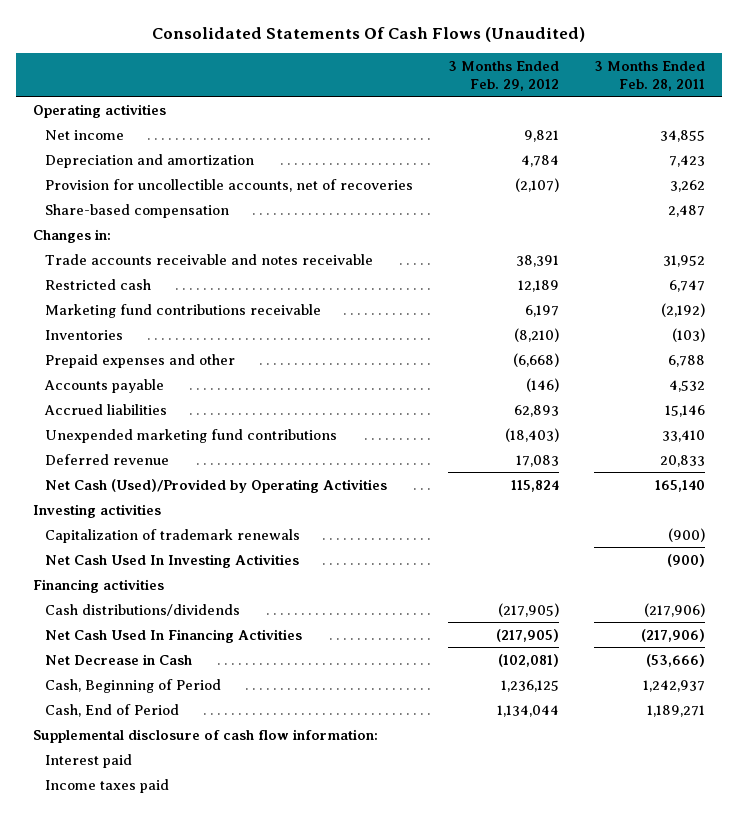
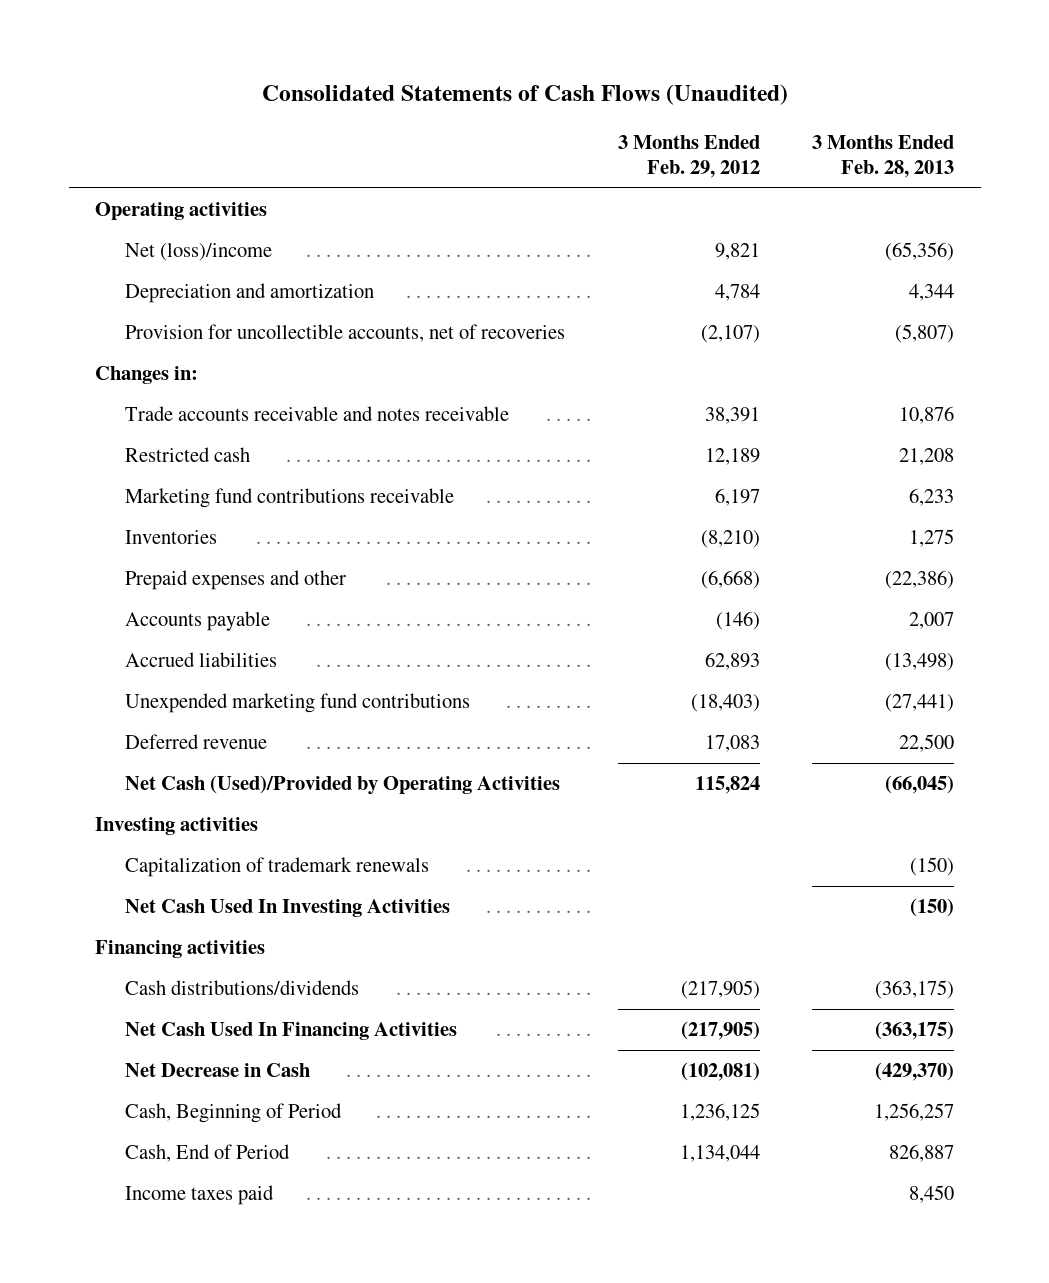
[151,26,585,42] Consolidated Statements Of Cash Flows (Unaudited) -> [261,83,788,105] Consolidated Statements of Cash Flows (Unaudited)
[593,60,705,91] 3 Months Ended Feb. 28, 2011 -> none
none -> [812,134,955,179] 3 Months Ended Feb. 28, 2013
[45,129,125,140] Net income -> [124,243,272,262] Net (loss)/income
[45,203,230,218] Share-based compensation -> none
[33,728,379,743] Supplemental disclosure of cash flow information: -> none
[45,753,133,768] Interest paid -> none

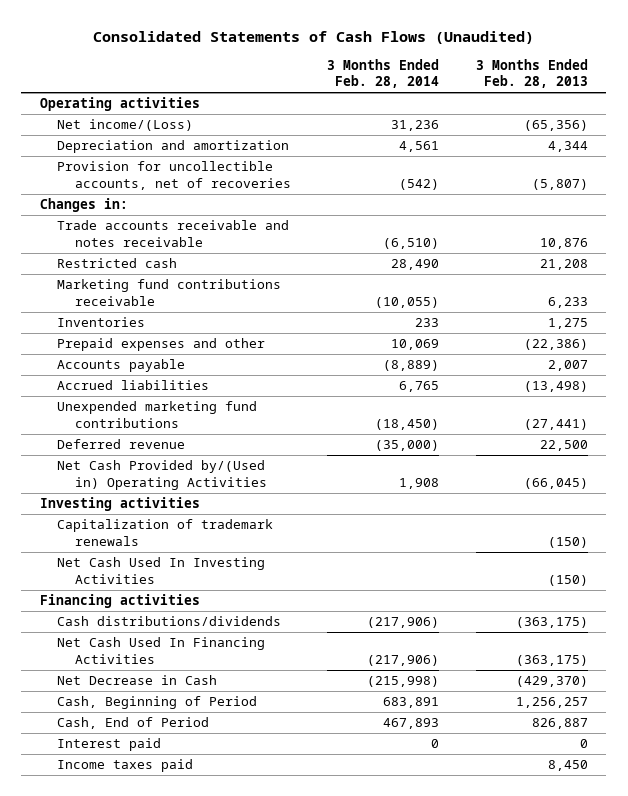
[617,134,760,179] 3 Months Ended Feb. 29, 2012 -> none
none -> [327,58,440,89] 3 Months Ended Feb. 28, 2014
[124,243,272,262] Net (loss)/income -> [57,119,194,132] Net income/(Loss)
[124,775,560,796] Net Cash (Used)/Provided by Operating Activities -> [57,460,267,490] Net Cash Provided by/(Used in) Operating Activities
none -> [57,738,162,752] Interest paid

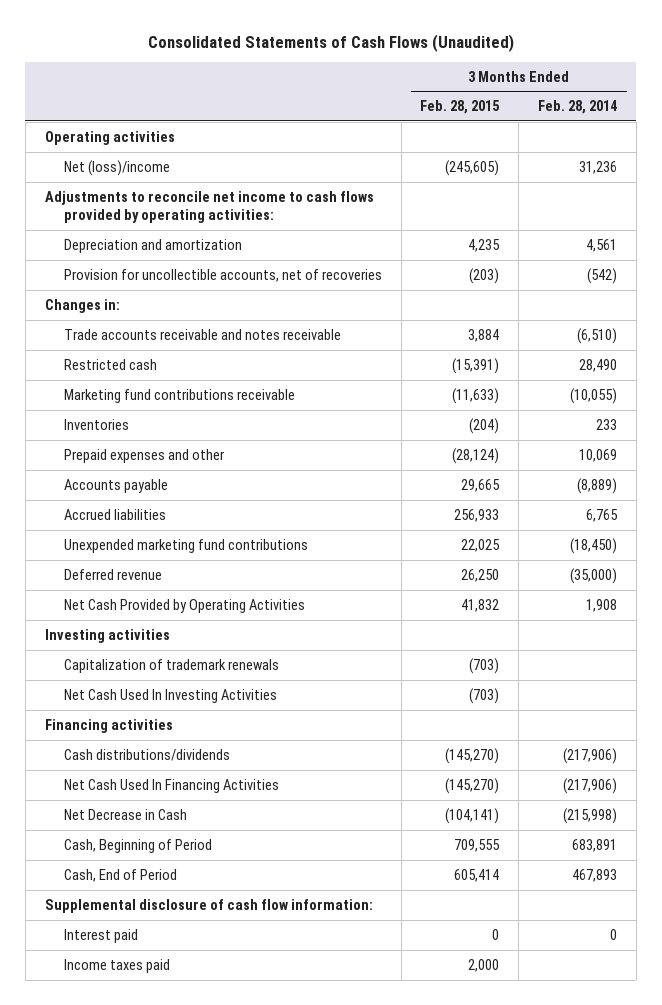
[475,58,588,89] 3 Months Ended Feb. 28, 2013 -> none
none -> [420,100,501,115] Feb. 28, 2015
[57,119,194,132] Net income/(Loss) -> [63,159,170,176] Net (loss)/income
none -> [44,190,374,224] Adjustments to reconcile net income to cash flows provided by operating activities:
[57,460,267,490] Net Cash Provided by/(Used in) Operating Activities -> [63,598,305,613] Net Cash Provided by Operating Activities
none -> [44,898,373,913] Supplemental disclosure of cash flow information:

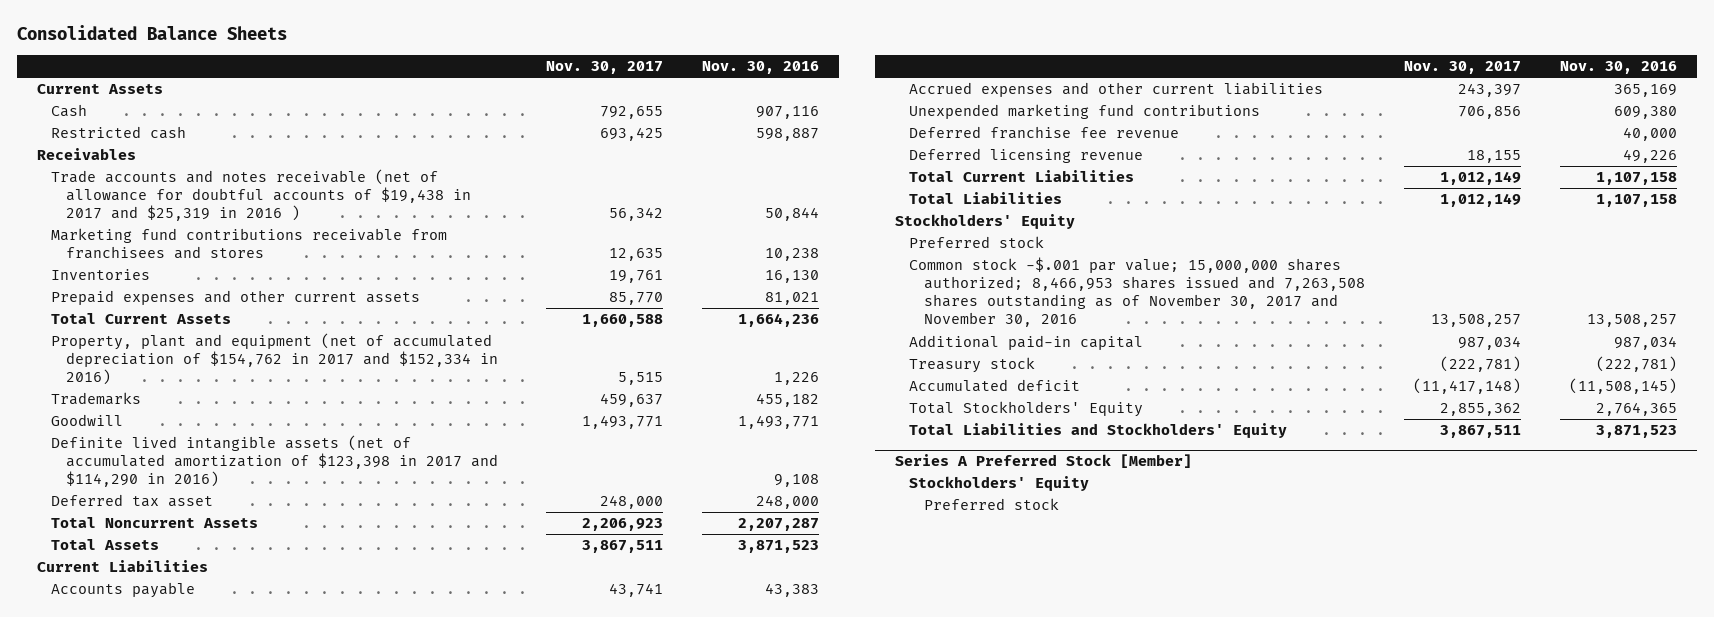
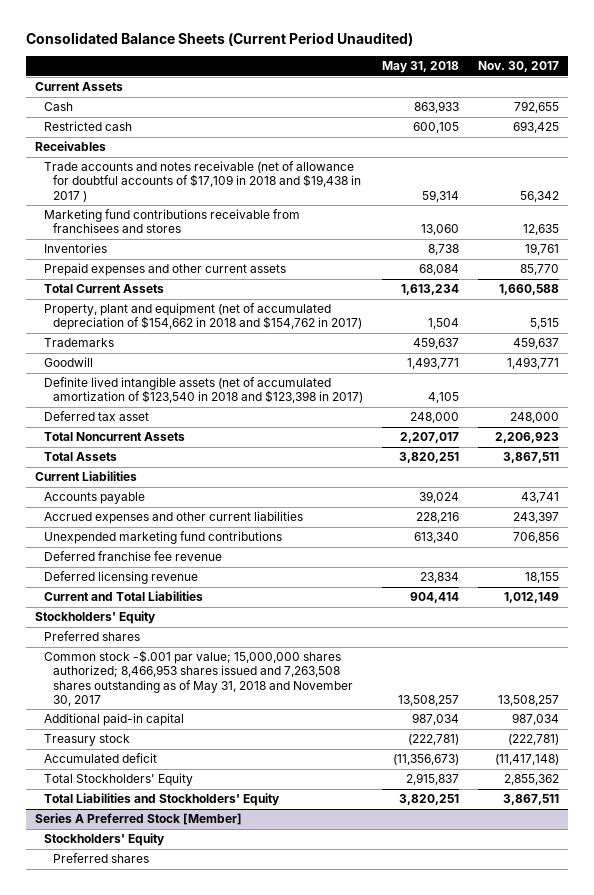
[17,25,288,41] Consolidated Balance Sheets -> [25,32,413,47] Consolidated Balance Sheets (Current Period Unaudited)
[702,61,820,75] Nov. 30, 2016 -> none
none -> [381,61,459,74] May 31, 2018
[51,169,472,222] Trade accounts and notes receivable (net of allowance for doubtful accounts of $19,438 in 2017 and $25,319 in 2016 ) -> [43,161,361,202] Trade accounts and notes receivable (net of allowance for doubtful accounts of $17,109 in 2018 and $19,438 in 2017 )
[51,333,499,386] Property, plant and equipment (net of accumulated depreciation of $154,762 in 2017 and $152,334 in 2016) -> [43,303,362,331] Property, plant and equipment (net of accumulated depreciation of $154,662 in 2018 and $154,762 in 2017)
[51,435,499,488] Definite lived intangible assets (net of accumulated amortization of $123,398 in 2017 and $114,290 in 2016) -> [43,377,363,404] Definite lived intangible assets (net of accumulated amortization of $123,540 in 2018 and $123,398 in 2017)
[909,192,1063,205] Total Liabilities -> none
[909,170,1135,183] Total Current Liabilities -> [43,591,203,602] Current and Total Liabilities
[909,236,1045,249] Preferred stock -> [43,631,140,642] Preferred shares
[909,257,1366,328] Common stock -$.001 par value; 15,000,000 shares authorized; 8,466,953 shares issued and 7,263,508 shares outstanding as of November 30, 2017 and November 30, 2016 -> [43,650,353,706] Common stock -$.001 par value; 15,000,000 shares authorized; 8,466,953 shares issued and 7,263,508 shares outstanding as of May 31, 2018 and November 30, 2017
[924,498,1060,511] Preferred stock -> [52,853,149,864] Preferred shares

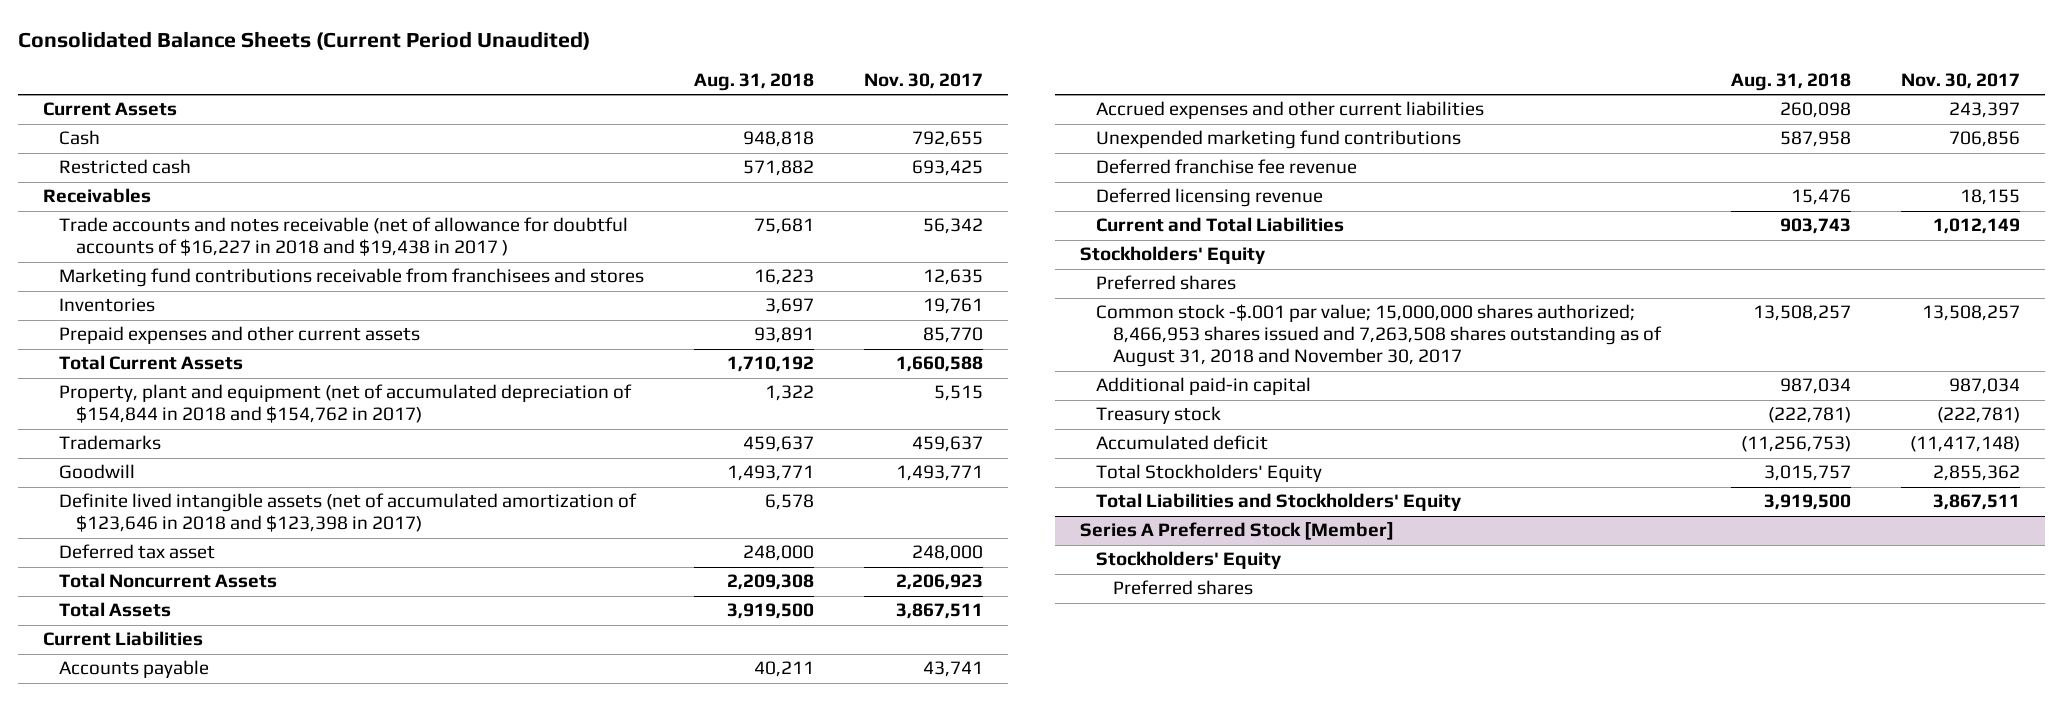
[381,61,459,74] May 31, 2018 -> none
none -> [693,73,814,92] Aug. 31, 2018
[43,161,361,202] Trade accounts and notes receivable (net of allowance for doubtful accounts of $17,109 in 2018 and $19,438 in 2017 ) -> [59,217,629,257] Trade accounts and notes receivable (net of allowance for doubtful accounts of $16,227 in 2018 and $19,438 in 2017 )
[43,303,362,331] Property, plant and equipment (net of accumulated depreciation of $154,662 in 2018 and $154,762 in 2017) -> [59,384,633,424] Property, plant and equipment (net of accumulated depreciation of $154,844 in 2018 and $154,762 in 2017)
[43,377,363,404] Definite lived intangible assets (net of accumulated amortization of $123,540 in 2018 and $123,398 in 2017) -> [59,493,638,533] Definite lived intangible assets (net of accumulated amortization of $123,646 in 2018 and $123,398 in 2017)
[43,650,353,706] Common stock -$.001 par value; 15,000,000 shares authorized; 8,466,953 shares issued and 7,263,508 shares outstanding as of May 31, 2018 and November 30, 2017 -> [1096,304,1662,368] Common stock -$.001 par value; 15,000,000 shares authorized; 8,466,953 shares issued and 7,263,508 shares outstanding as of August 31, 2018 and November 30, 2017

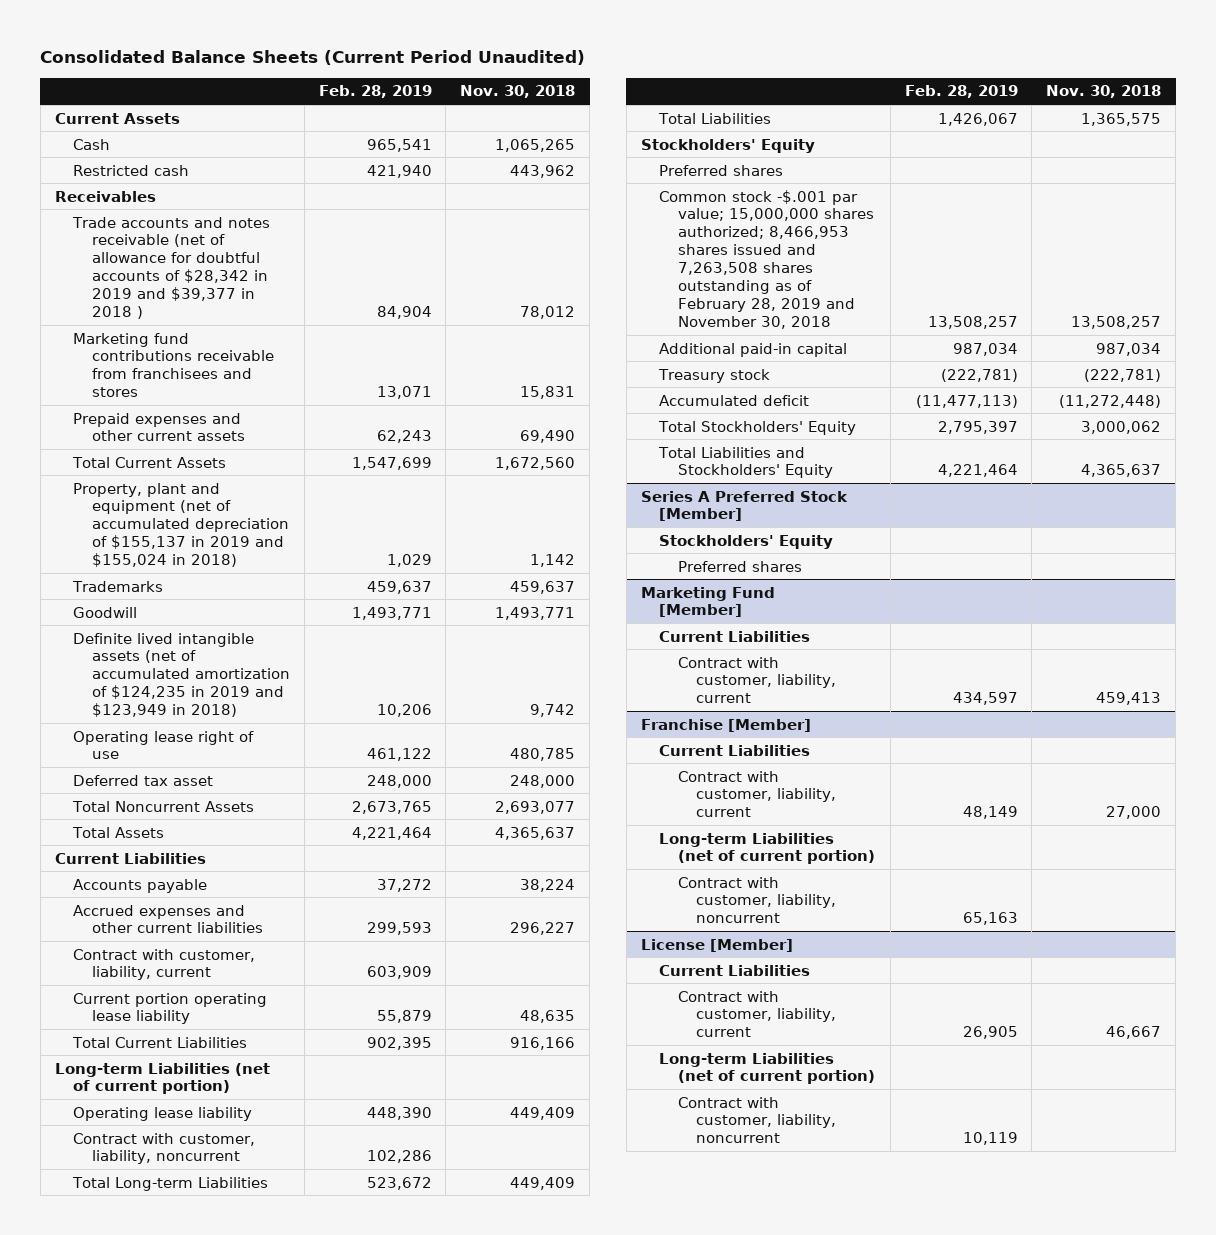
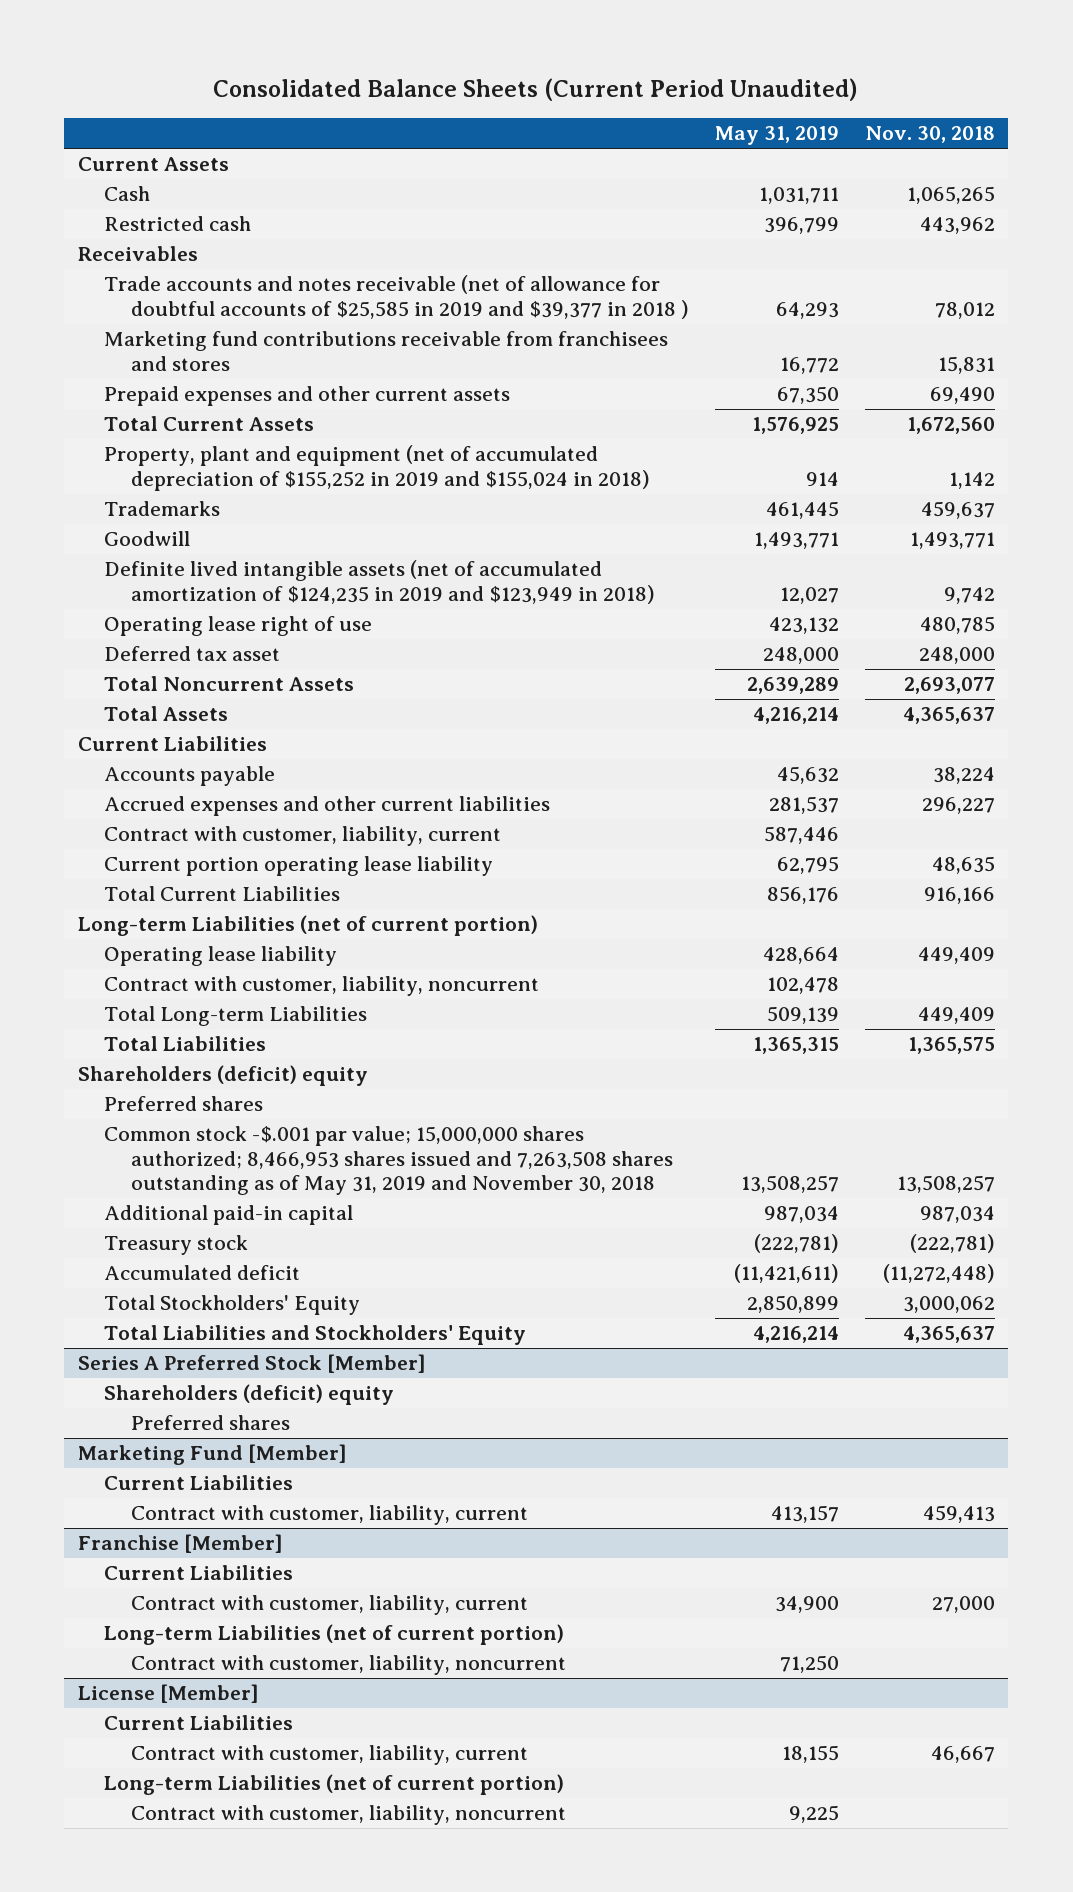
[318,85,432,99] Feb. 28, 2019 -> none
none -> [714,126,839,146] May 31, 2019
[72,216,271,320] Trade accounts and notes receivable (net of allowance for doubtful accounts of $28,342 in 2019 and $39,377 in 2018 ) -> [104,275,689,319] Trade accounts and notes receivable (net of allowance for doubtful accounts of $25,585 in 2019 and $39,377 in 2018 )
[73,482,289,568] Property, plant and equipment (net of accumulated depreciation of $155,137 in 2019 and $155,024 in 2018) -> [104,445,650,491] Property, plant and equipment (net of accumulated depreciation of $155,252 in 2019 and $155,024 in 2018)
[640,138,815,153] Stockholders' Equity -> [77,1065,368,1087] Shareholders (deficit) equity
[659,189,874,329] Common stock -$.001 par value; 15,000,000 shares authorized; 8,466,953 shares issued and 7,263,508 shares outstanding as of February 28, 2019 and November 30, 2018 -> [104,1126,673,1196] Common stock -$.001 par value; 15,000,000 shares authorized; 8,466,953 shares issued and 7,263,508 shares outstanding as of May 31, 2019 and November 30, 2018
[659,534,834,549] Stockholders' Equity -> [104,1384,395,1406] Shareholders (deficit) equity

